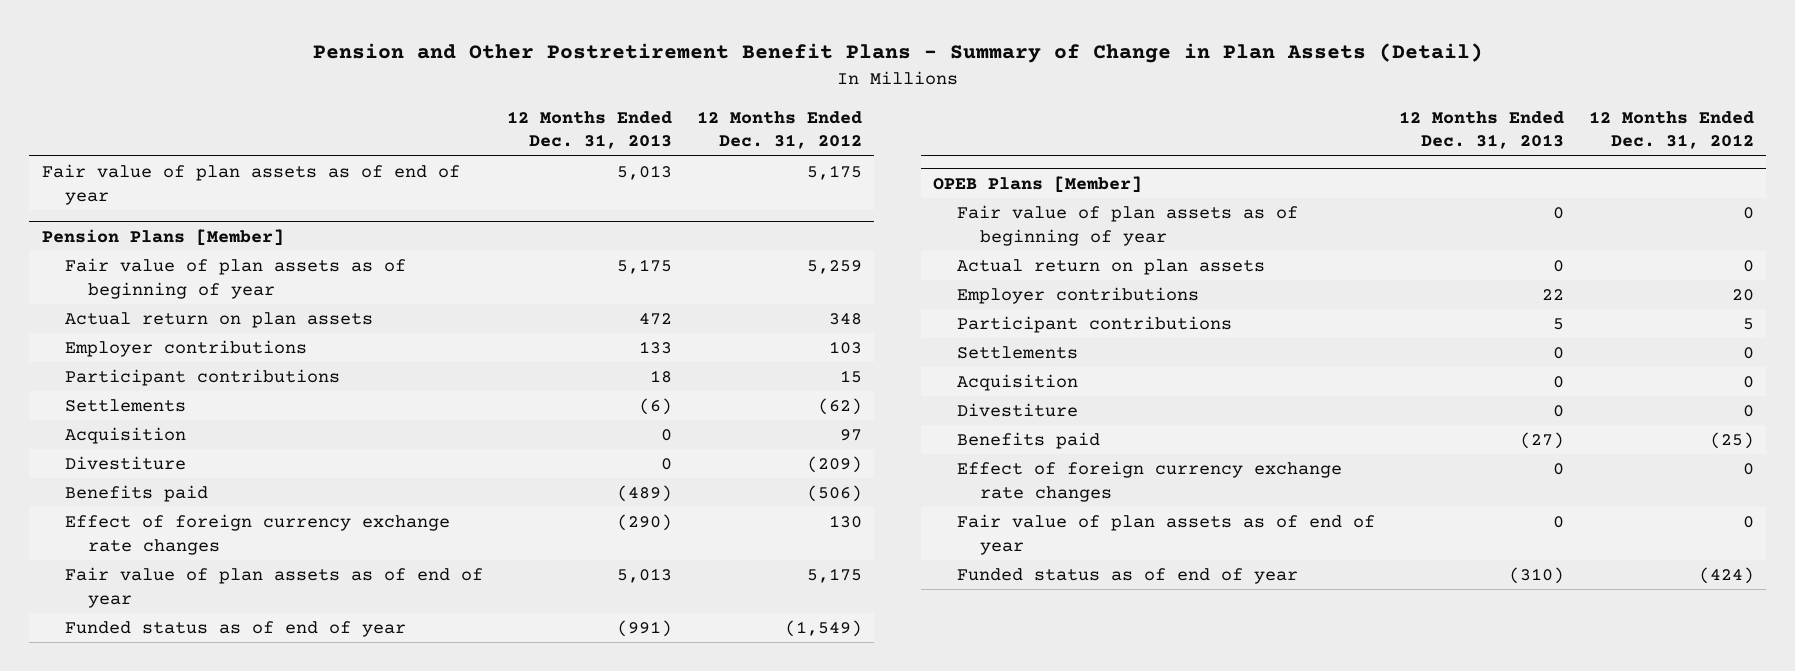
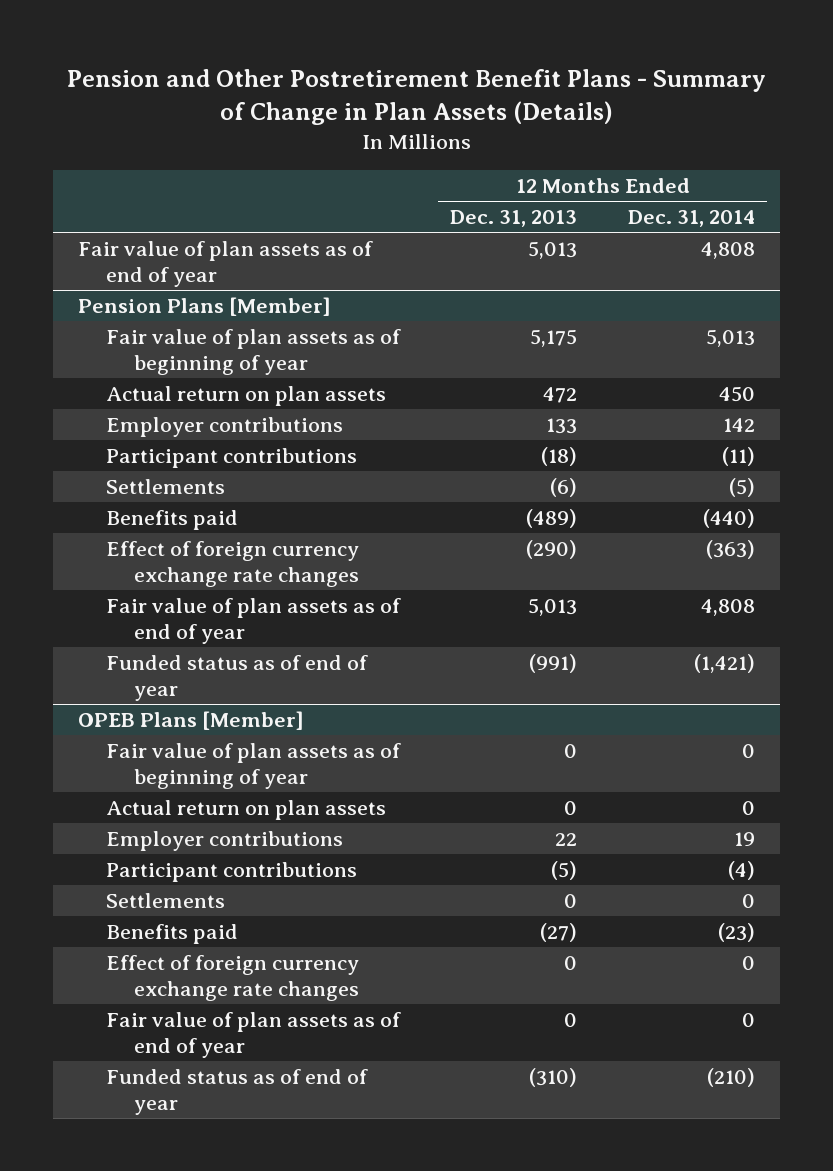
[312,43,1483,64] Pension and Other Postretirement Benefit Plans - Summary of Change in Plan Assets (Detail) -> [66,68,766,125] Pension and Other Postretirement Benefit Plans - Summary of Change in Plan Assets (Details)
[696,110,862,150] 12 Months Ended Dec. 31, 2012 -> none
none -> [627,210,755,228] Dec. 31, 2014
[650,370,673,384] 18 -> [541,446,578,466] (18)
[64,427,186,445] Acquisition -> none
[64,456,186,471] Divestiture -> none
[1553,318,1565,331] 5 -> [551,860,578,880] (5)
[956,374,1078,392] Acquisition -> none
[956,403,1078,418] Divestiture -> none

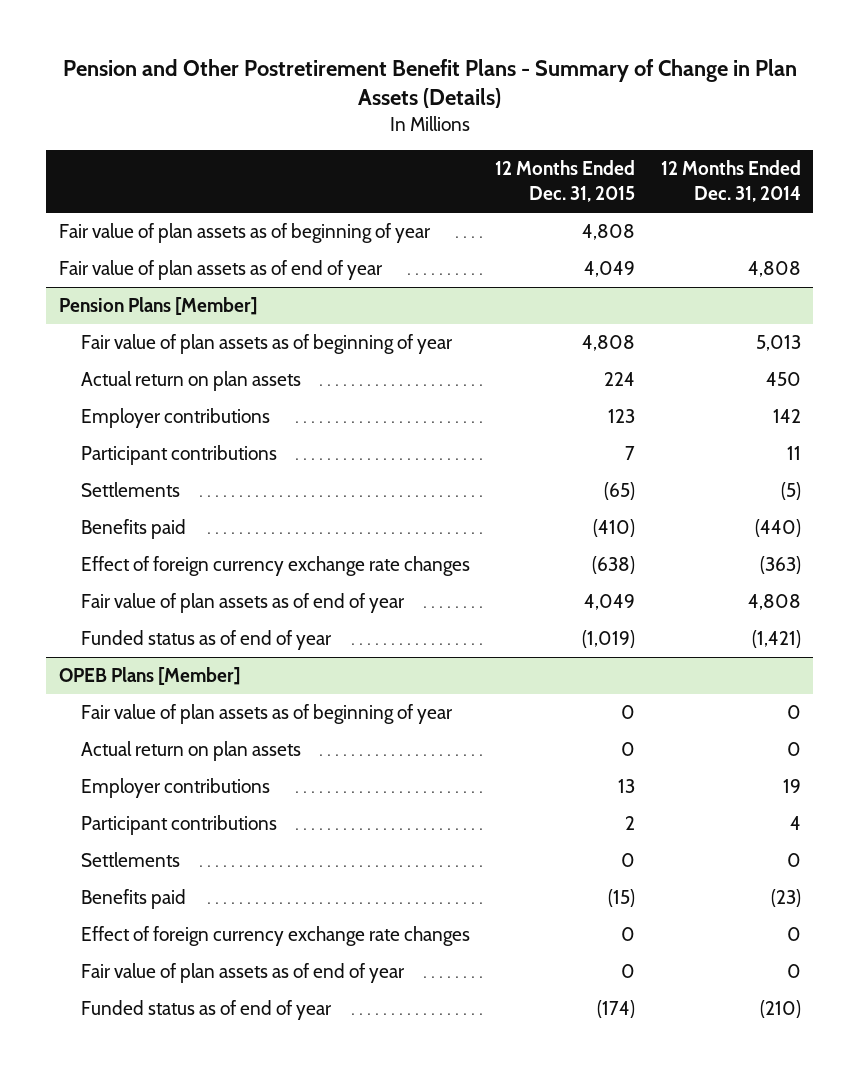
[450,210,578,228] Dec. 31, 2013 -> none
none -> [495,160,636,203] 12 Months Ended Dec. 31, 2015
none -> [58,223,431,244] Fair value of plan assets as of beginning of year
[721,446,755,466] (11) -> [786,446,801,461] 11
[727,860,755,880] (4) -> [789,816,801,831] 4

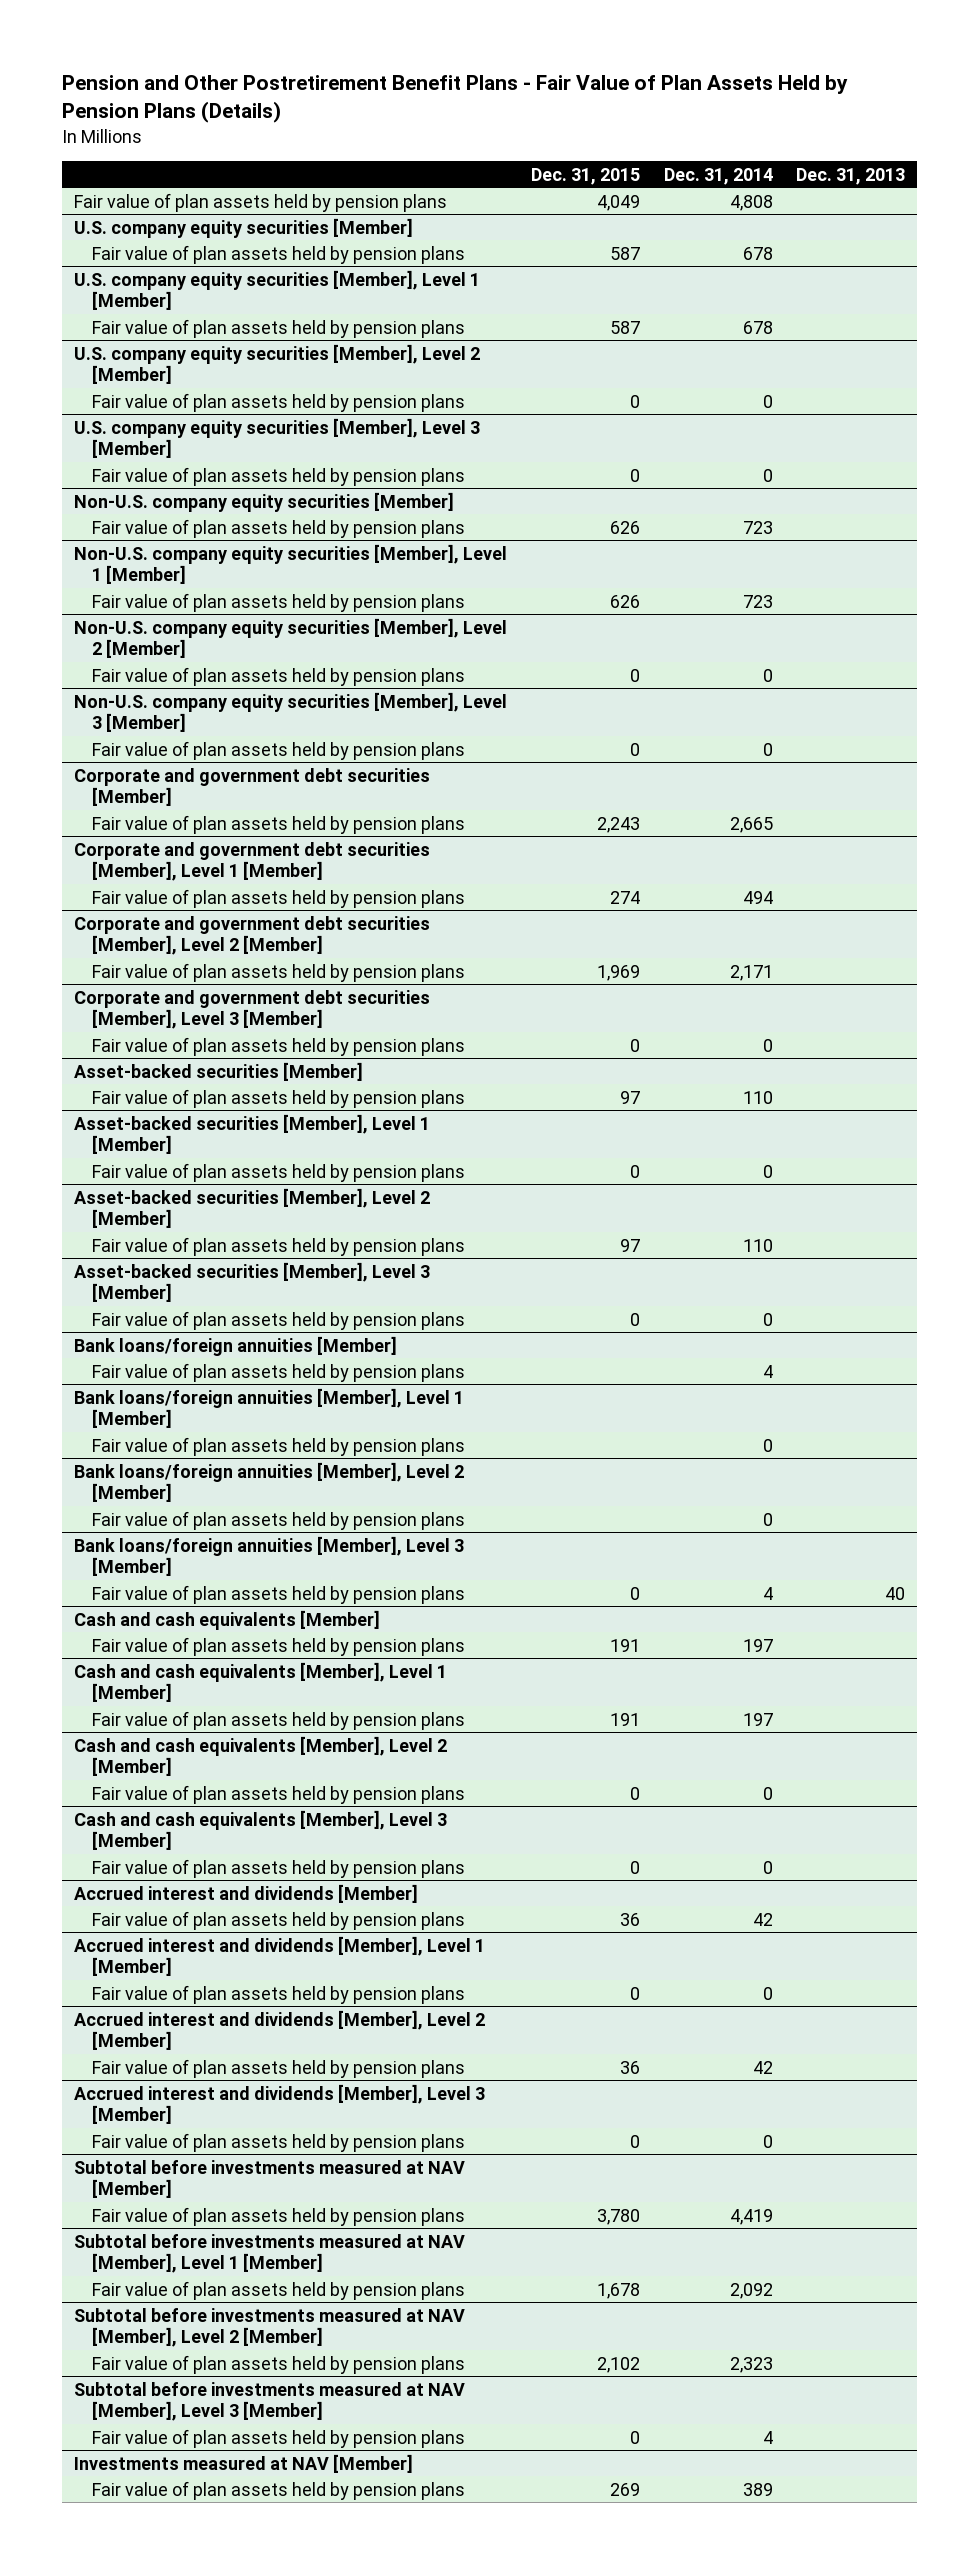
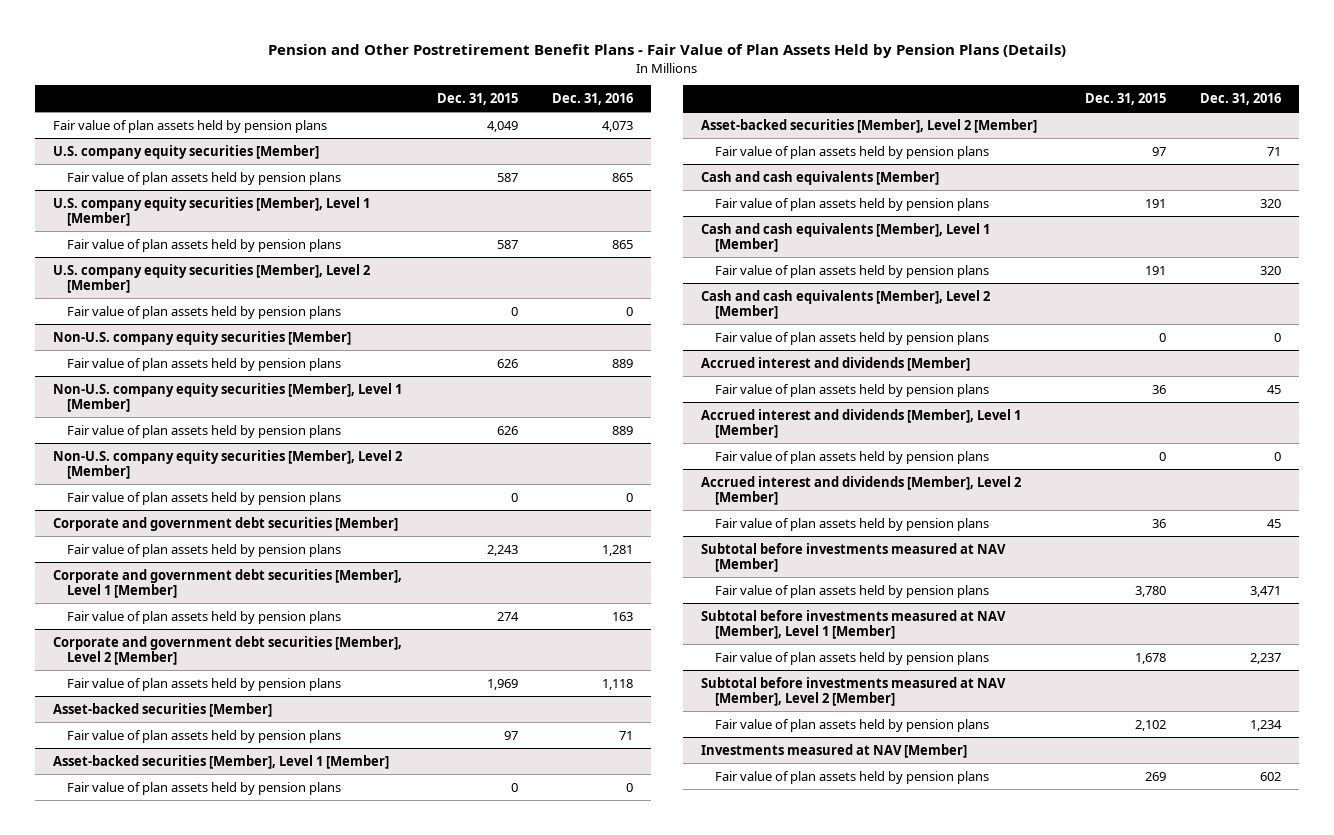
[663,167,773,185] Dec. 31, 2014 -> none
[796,167,906,185] Dec. 31, 2013 -> none
none -> [552,93,634,106] Dec. 31, 2016
[73,417,480,459] U.S. company equity securities [Member], Level 3 [Member] -> none
[91,466,465,486] Fair value of plan assets held by pension plans -> none
[73,691,507,733] Non-U.S. company equity securities [Member], Level 3 [Member] -> none
[91,740,465,760] Fair value of plan assets held by pension plans -> none
[73,989,430,1030] Corporate and government debt securities [Member], Level 3 [Member] -> none
[91,1036,465,1056] Fair value of plan assets held by pension plans -> none
[73,1261,430,1303] Asset-backed securities [Member], Level 3 [Member] -> none
[91,1310,465,1330] Fair value of plan assets held by pension plans -> none
[73,1335,397,1356] Bank loans/foreign annuities [Member] -> none
[91,1362,465,1382] Fair value of plan assets held by pension plans -> none
[73,1387,464,1429] Bank loans/foreign annuities [Member], Level 1 [Member] -> none
[91,1436,465,1456] Fair value of plan assets held by pension plans -> none
[73,1461,464,1503] Bank loans/foreign annuities [Member], Level 2 [Member] -> none
[91,1510,465,1530] Fair value of plan assets held by pension plans -> none
[73,1535,464,1577] Bank loans/foreign annuities [Member], Level 3 [Member] -> none
[91,1584,465,1604] Fair value of plan assets held by pension plans -> none
[73,1809,447,1851] Cash and cash equivalents [Member], Level 3 [Member] -> none
[91,1858,465,1878] Fair value of plan assets held by pension plans -> none
[73,2083,485,2125] Accrued interest and dividends [Member], Level 3 [Member] -> none
[91,2132,465,2152] Fair value of plan assets held by pension plans -> none
[73,2381,465,2422] Subtotal before investments measured at NAV [Member], Level 3 [Member] -> none
[91,2428,465,2448] Fair value of plan assets held by pension plans -> none

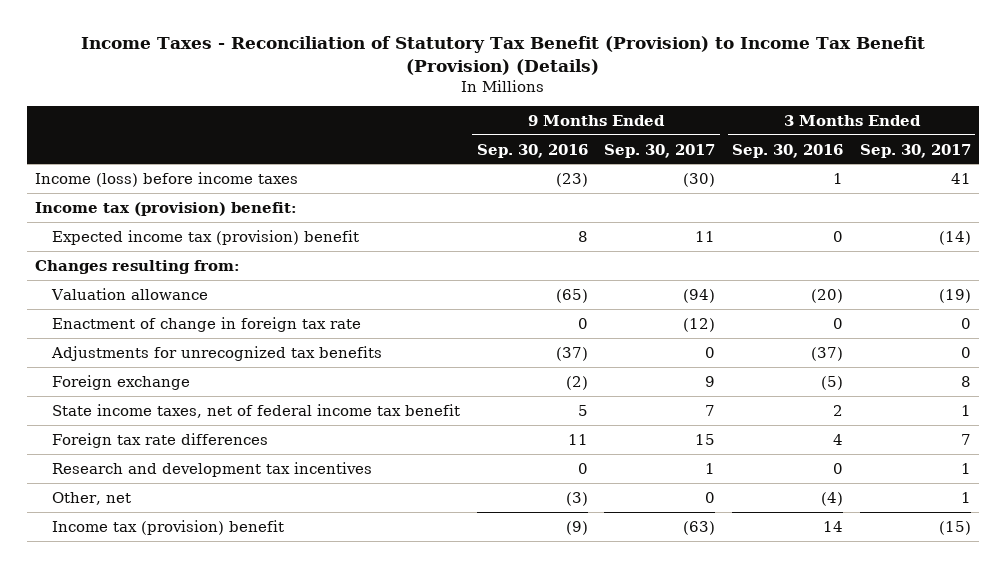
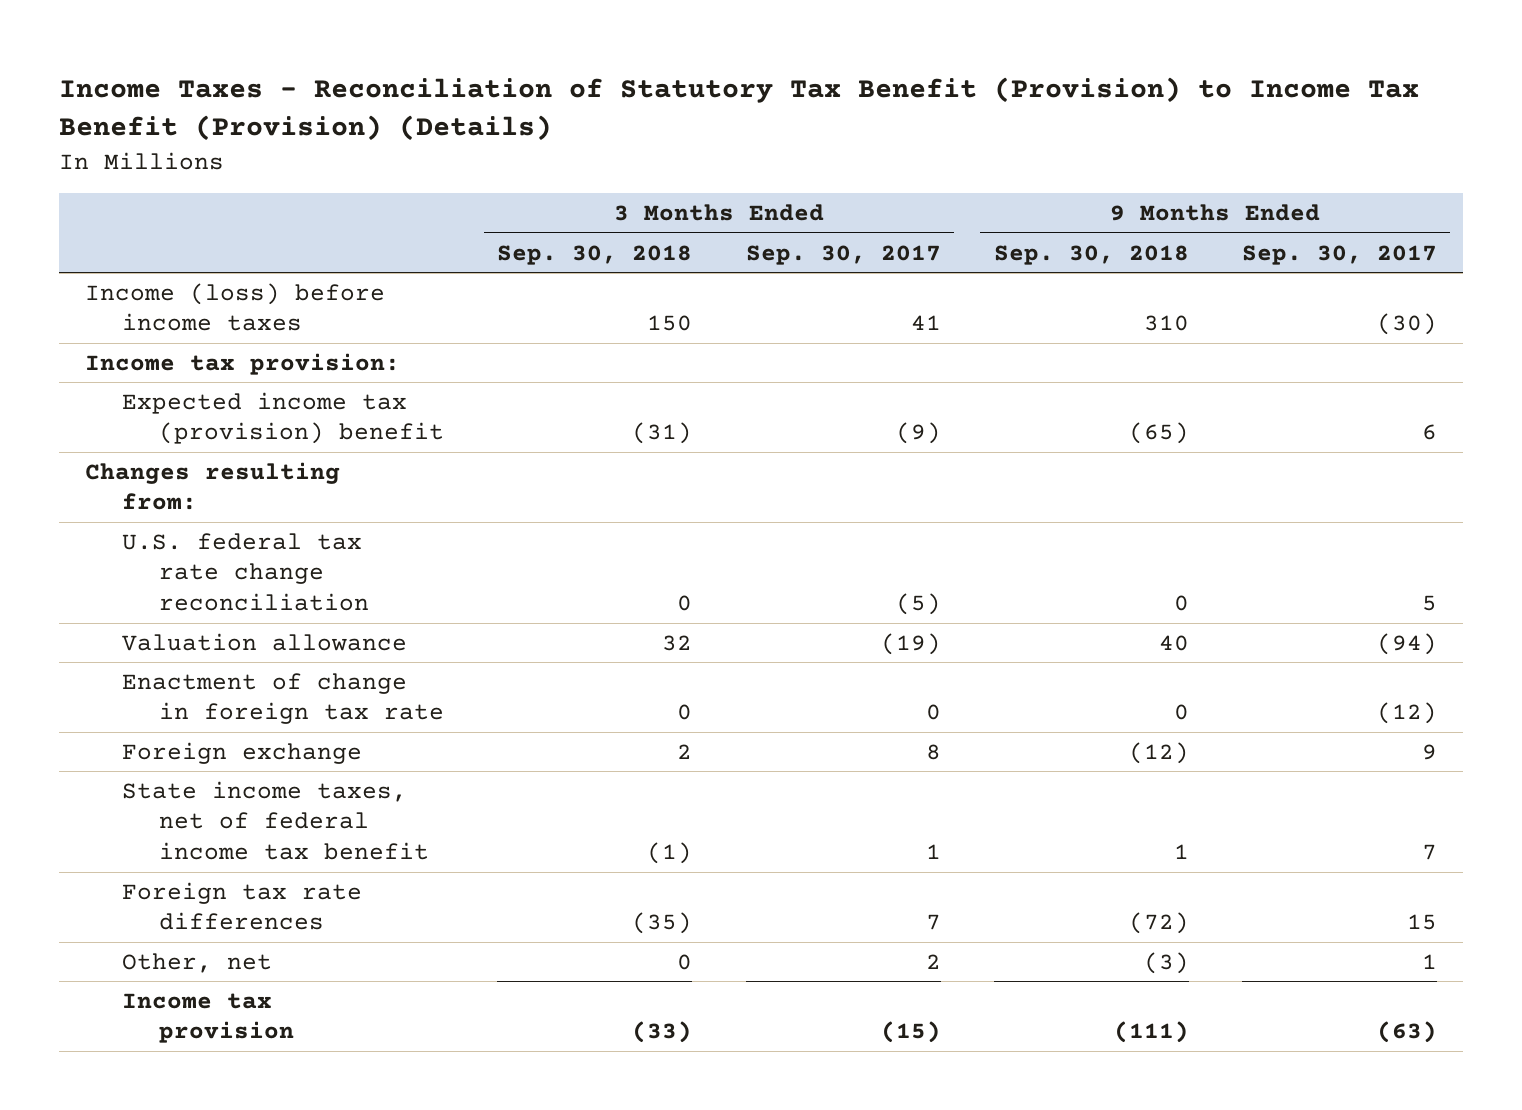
[476,143,588,158] Sep. 30, 2016 -> none
[732,143,844,158] Sep. 30, 2016 -> none
none -> [497,244,693,265] Sep. 30, 2018
none -> [993,244,1189,265] Sep. 30, 2018
[34,201,297,216] Income tax (provision) benefit: -> [85,352,401,375] Income tax provision:
[695,230,716,242] 11 -> [1421,424,1437,441] 6
[939,230,972,245] (14) -> [895,422,941,445] (9)
none -> [122,532,370,611] U.S. federal tax rate change reconciliation
[50,345,382,361] Adjustments for unrecognized tax benefits -> none
[51,461,372,477] Research and development tax incentives -> none
[705,491,716,503] 0 -> [1421,953,1437,969] 1
[961,491,972,503] 1 -> [925,953,941,969] 2
[51,519,284,535] Income tax (provision) benefit -> [122,992,295,1044] Income tax provision

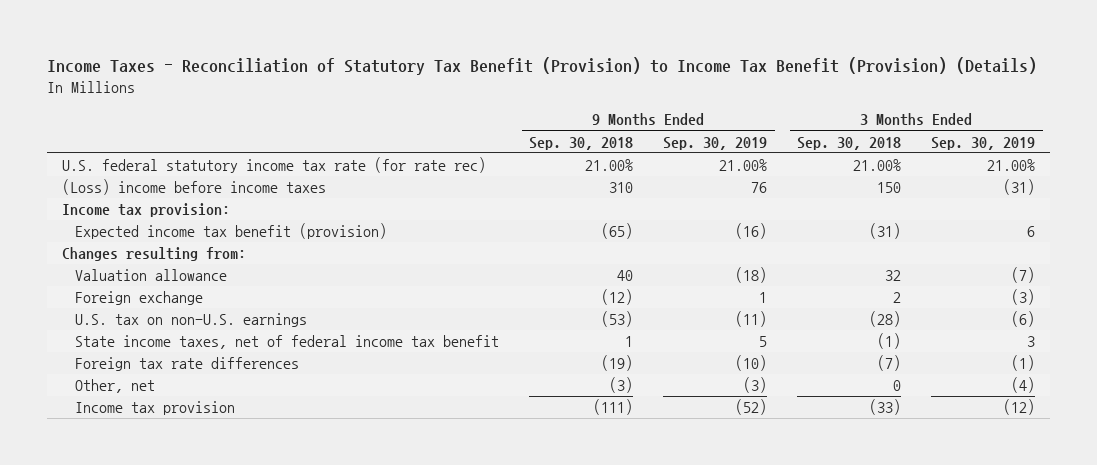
[745,244,941,265] Sep. 30, 2017 -> none
[1241,244,1437,265] Sep. 30, 2017 -> none
none -> [663,136,768,150] Sep. 30, 2019
none -> [931,136,1036,150] Sep. 30, 2019
none -> [61,157,486,174] U.S. federal statutory income tax rate (for rate rec)
[85,282,386,332] Income (loss) before income taxes -> [61,179,326,196] (Loss) income before income taxes
[122,391,445,445] Expected income tax (provision) benefit -> [75,223,388,240] Expected income tax benefit (provision)
[122,532,370,611] U.S. federal tax rate change reconciliation -> none
[122,672,445,725] Enactment of change in foreign tax rate -> none
none -> [75,313,308,328] U.S. tax on non-U.S. earnings
[632,912,693,935] (35) -> [877,355,902,372] (7)
[1128,912,1189,935] (72) -> [601,355,634,372] (19)

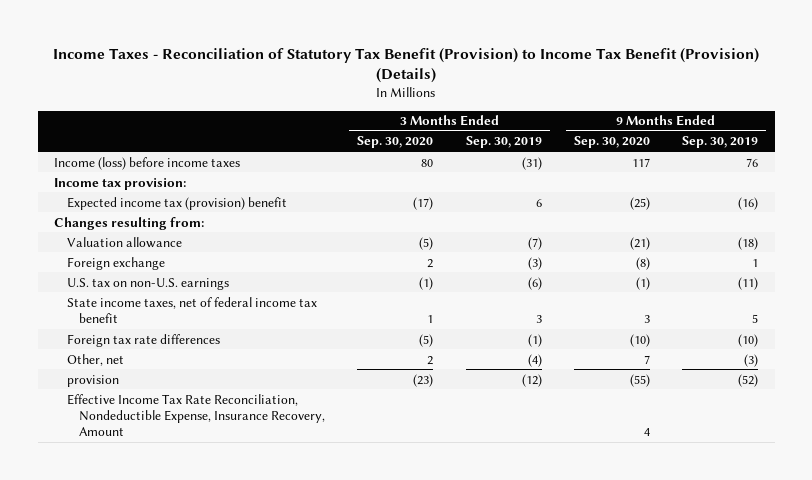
[529,136,634,150] Sep. 30, 2018 -> none
[797,136,902,150] Sep. 30, 2018 -> none
none -> [357,136,434,149] Sep. 30, 2020
none -> [574,136,651,149] Sep. 30, 2020
[61,157,486,174] U.S. federal statutory income tax rate (for rate rec) -> none
[61,179,326,196] (Loss) income before income taxes -> [53,156,240,170] Income (loss) before income taxes
[75,223,388,240] Expected income tax benefit (provision) -> [66,196,287,210] Expected income tax (provision) benefit
[75,401,236,416] Income tax provision -> [66,374,119,387] provision
none -> [66,393,326,437] Effective Income Tax Rate Reconciliation, Nondeductible Expense, Insurance Recovery, Amount

